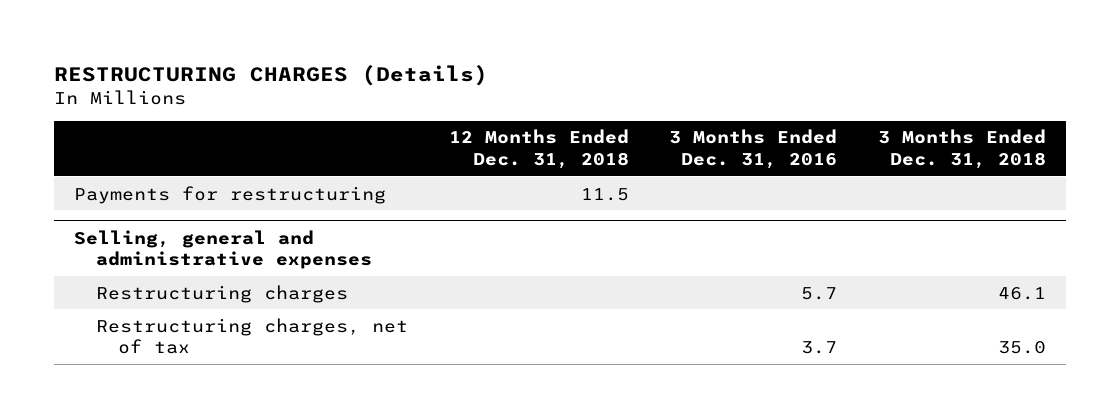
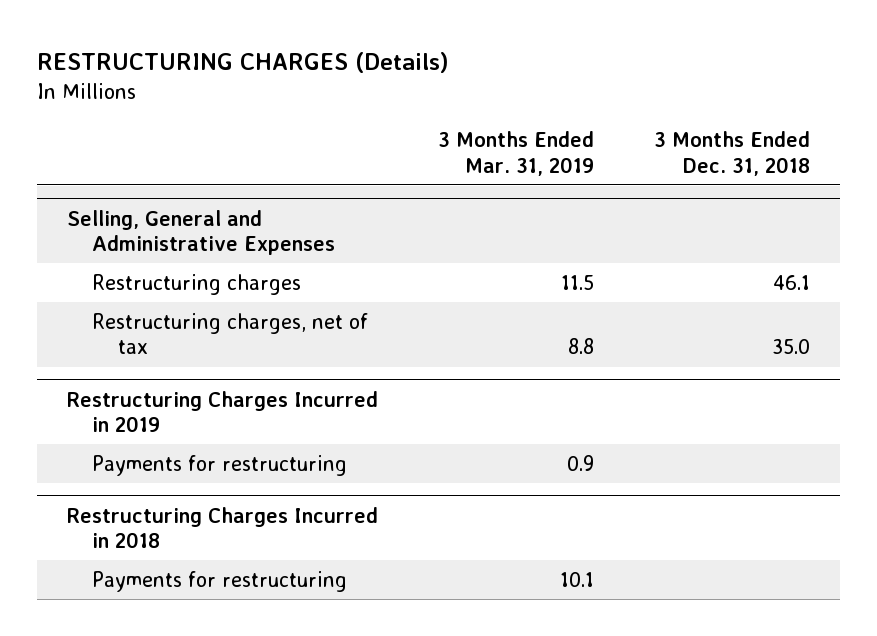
[448,129,629,170] 12 Months Ended Dec. 31, 2018 -> none
[669,129,838,170] 3 Months Ended Dec. 31, 2016 -> none
none -> [437,131,594,176] 3 Months Ended Mar. 31, 2019
[74,185,387,204] Payments for restructuring -> none
[74,229,373,270] Selling, general and administrative expenses -> [66,209,336,256] Selling, General and Administrative Expenses
none -> [66,390,378,433] Restructuring Charges Incurred in 2019
none -> [92,454,348,476] Payments for restructuring
none -> [66,506,378,549] Restructuring Charges Incurred in 2018
none -> [92,570,348,592] Payments for restructuring

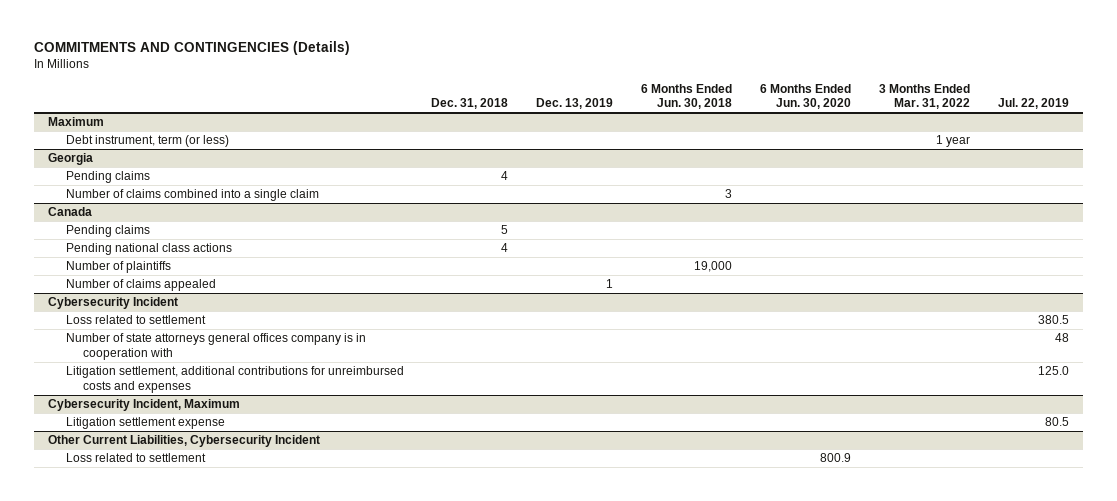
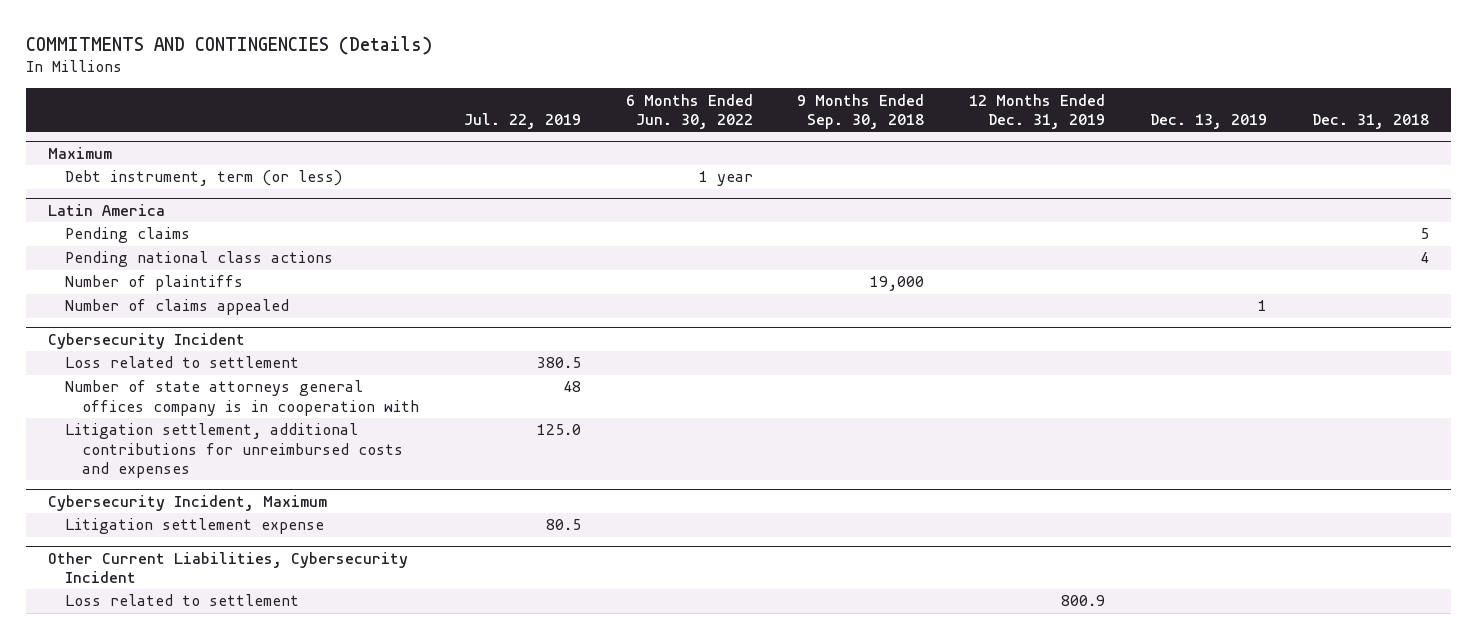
[641,83,733,110] 6 Months Ended Jun. 30, 2018 -> none
[760,83,852,110] 6 Months Ended Jun. 30, 2020 -> none
[879,83,971,110] 3 Months Ended Mar. 31, 2022 -> none
none -> [625,93,753,129] 6 Months Ended Jun. 30, 2022
none -> [797,93,925,129] 9 Months Ended Sep. 30, 2018
none -> [969,93,1106,129] 12 Months Ended Dec. 31, 2019
[47,153,93,166] Georgia -> none
[65,171,150,184] Pending claims -> none
[65,189,319,202] Number of claims combined into a single claim -> none
[47,207,92,217] Canada -> [47,203,165,216] Latin America

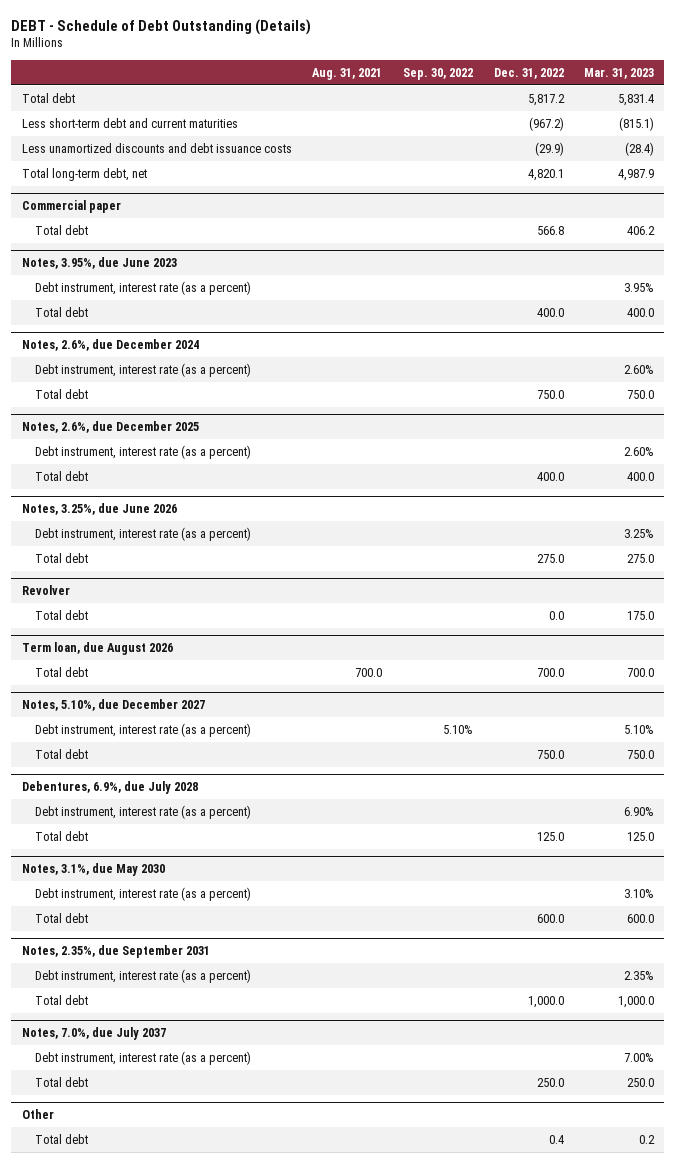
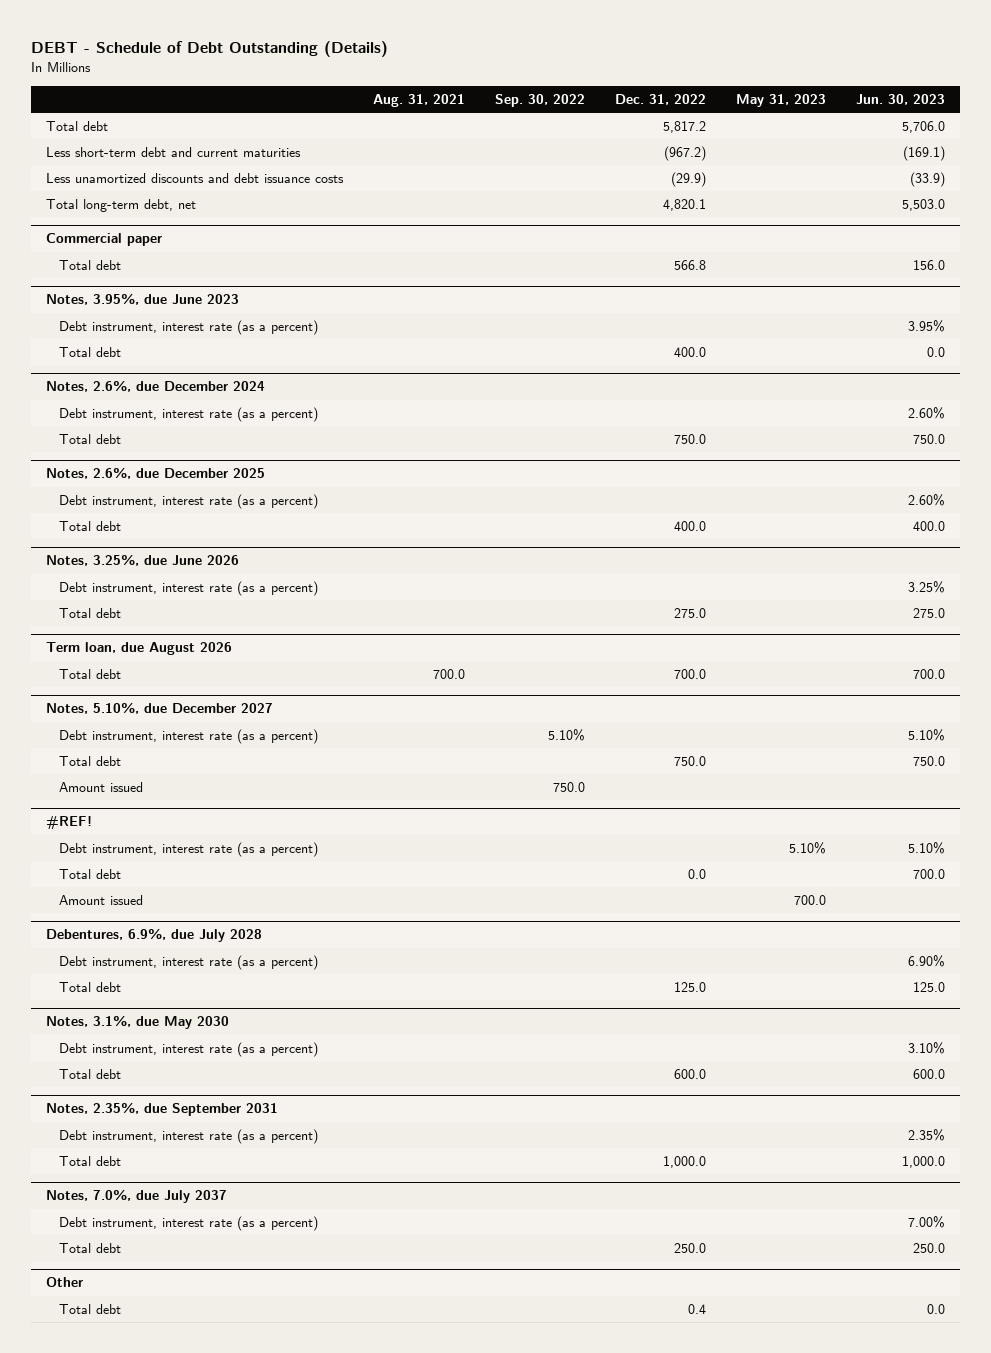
[584,67,655,79] Mar. 31, 2023 -> none
none -> [735,94,826,108] May 31, 2023
none -> [855,94,945,106] Jun. 30, 2023
[21,585,70,596] Revolver -> none
[35,609,89,620] Total debt -> none
none -> [59,782,144,793] Amount issued
none -> [46,816,93,831] #REF!
none -> [59,842,319,858] Debt instrument, interest rate (as a percent)
none -> [59,869,122,880] Total debt
none -> [59,895,144,906] Amount issued

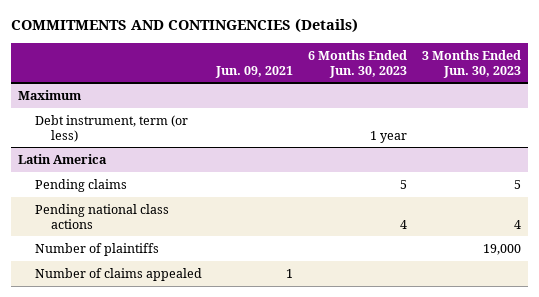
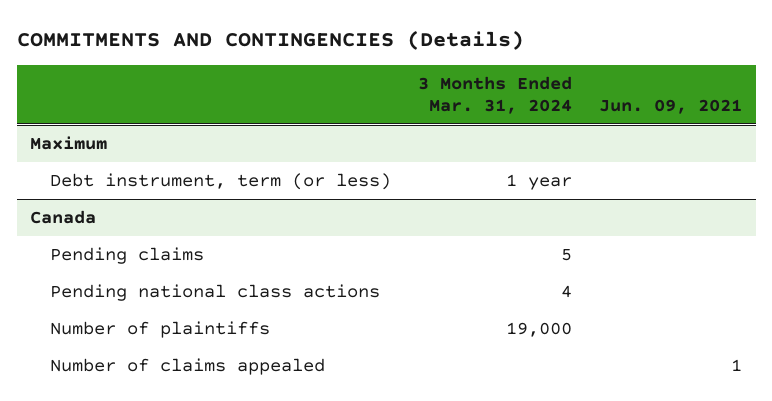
[307,49,407,78] 6 Months Ended Jun. 30, 2023 -> none
[421,49,521,78] 3 Months Ended Jun. 30, 2023 -> none
none -> [418,76,573,115] 3 Months Ended Mar. 31, 2024
[17,153,107,164] Latin America -> [29,210,96,225] Canada

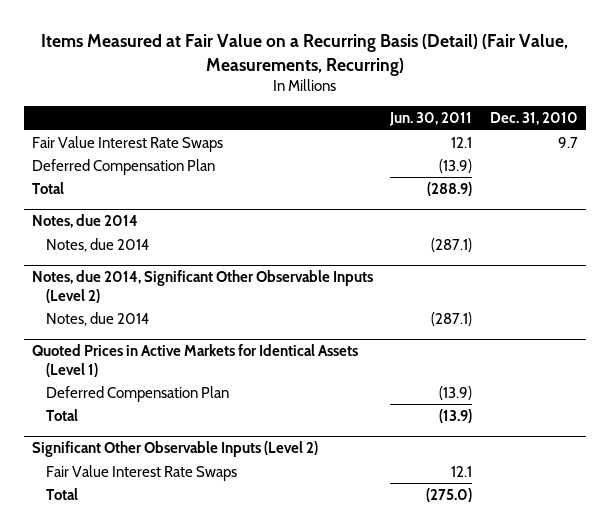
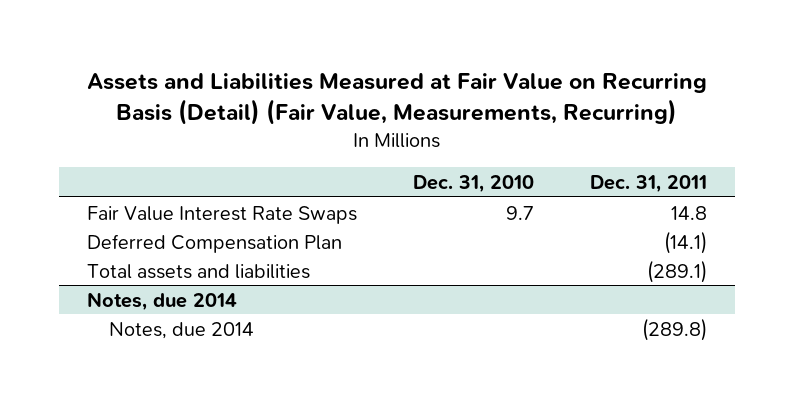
[40,34,568,76] Items Measured at Fair Value on a Recurring Basis (Detail) (Fair Value, Measurements, Recurring) -> [86,73,707,126] Assets and Liabilities Measured at Fair Value on Recurring Basis (Detail) (Fair Value, Measurements, Recurring)
[389,112,473,127] Jun. 30, 2011 -> none
none -> [589,174,707,193] Dec. 31, 2011
[32,181,65,194] Total -> [86,263,310,279] Total assets and liabilities
[32,270,374,304] Notes, due 2014, Significant Other Observable Inputs (Level 2) -> none
[45,311,149,326] Notes, due 2014 -> none
[32,344,359,378] Quoted Prices in Active Markets for Identical Assets (Level 1) -> none
[45,385,229,402] Deferred Compensation Plan -> none
[45,408,78,421] Total -> none
[32,441,319,458] Significant Other Observable Inputs (Level 2) -> none
[45,464,237,481] Fair Value Interest Rate Swaps -> none
[45,487,78,500] Total -> none

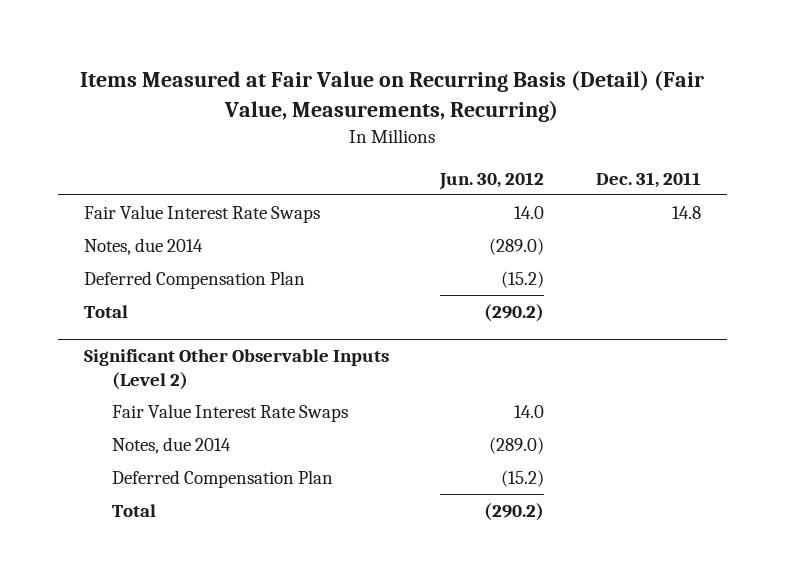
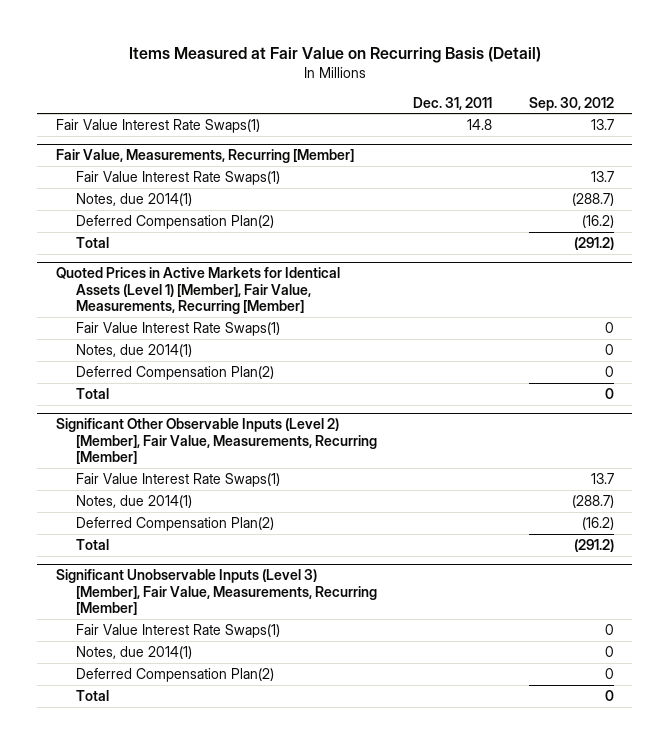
[80,70,705,123] Items Measured at Fair Value on Recurring Basis (Detail) (Fair Value, Measurements, Recurring) -> [128,47,541,64] Items Measured at Fair Value on Recurring Basis (Detail)
[439,172,545,191] Jun. 30, 2012 -> none
none -> [529,96,615,111] Sep. 30, 2012
[83,237,203,255] Notes, due 2014 -> none
[83,270,305,289] Deferred Compensation Plan -> none
[83,304,128,318] Total -> none
[83,204,320,223] Fair Value Interest Rate Swaps -> [55,118,260,133] Fair Value Interest Rate Swaps(1)
none -> [55,149,354,164] Fair Value, Measurements, Recurring [Member]
none -> [75,170,280,185] Fair Value Interest Rate Swaps(1)
none -> [75,192,192,206] Notes, due 2014(1)
none -> [75,214,274,229] Deferred Compensation Plan(2)
none -> [75,236,109,248] Total
none -> [55,267,340,315] Quoted Prices in Active Markets for Identical Assets (Level 1) [Member], Fair Value, Measurements, Recurring [Member]
none -> [75,321,280,336] Fair Value Interest Rate Swaps(1)
none -> [75,343,192,357] Notes, due 2014(1)
none -> [75,365,274,380] Deferred Compensation Plan(2)
none -> [75,387,109,399] Total
[83,349,389,390] Significant Other Observable Inputs (Level 2) -> [55,418,377,465] Significant Other Observable Inputs (Level 2) [Member], Fair Value, Measurements, Recurring [Member]
[111,403,348,422] Fair Value Interest Rate Swaps -> [75,472,280,487] Fair Value Interest Rate Swaps(1)
[111,436,231,454] Notes, due 2014 -> [75,494,192,508] Notes, due 2014(1)
[111,469,333,488] Deferred Compensation Plan -> [75,516,274,531] Deferred Compensation Plan(2)
none -> [55,569,377,616] Significant Unobservable Inputs (Level 3) [Member], Fair Value, Measurements, Recurring [Member]
none -> [75,623,280,638] Fair Value Interest Rate Swaps(1)
none -> [75,645,192,659] Notes, due 2014(1)
none -> [75,667,274,682] Deferred Compensation Plan(2)
none -> [75,689,109,701] Total

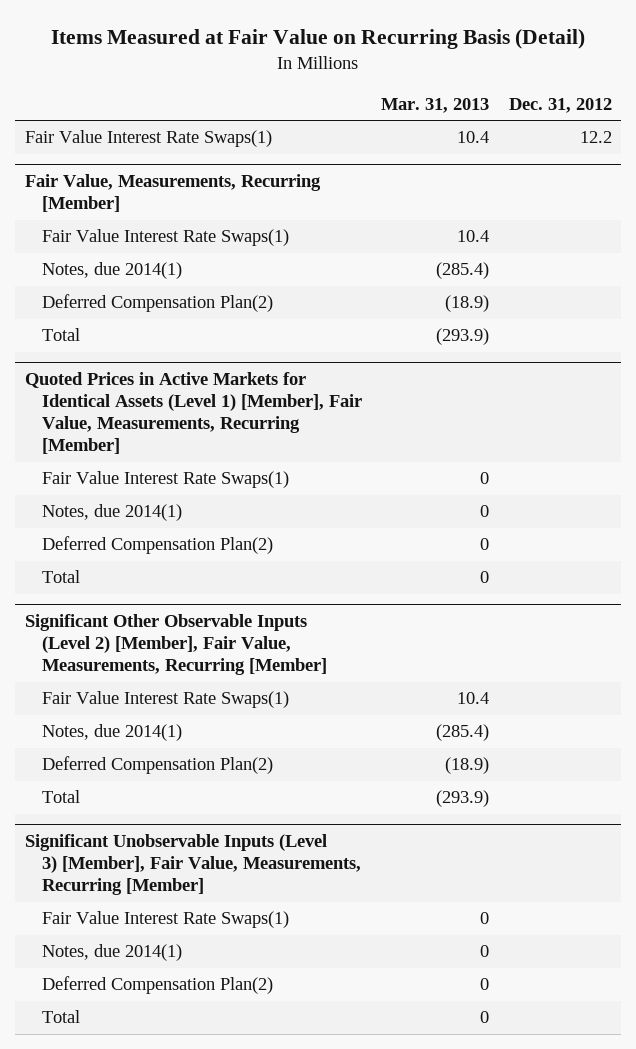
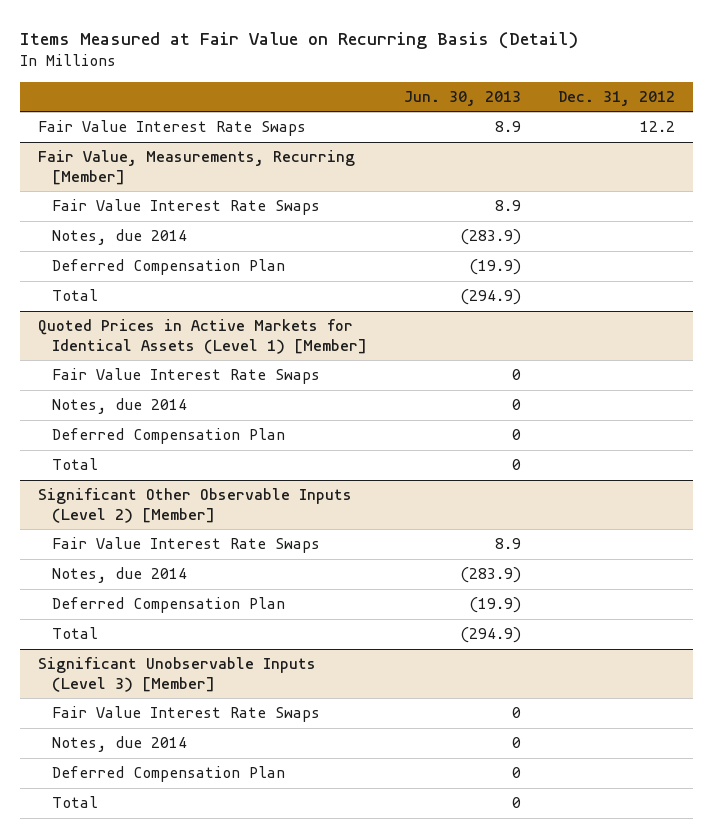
[381,97,490,113] Mar. 31, 2013 -> none
none -> [403,90,521,106] Jun. 30, 2013
[24,130,272,148] Fair Value Interest Rate Swaps(1) -> [38,120,307,137] Fair Value Interest Rate Swaps
[42,229,290,247] Fair Value Interest Rate Swaps(1) -> [52,199,321,216] Fair Value Interest Rate Swaps
[42,262,183,280] Notes, due 2014(1) -> [52,229,188,246] Notes, due 2014
[42,294,274,313] Deferred Compensation Plan(2) -> [52,259,286,276] Deferred Compensation Plan
[24,372,363,455] Quoted Prices in Active Markets for Identical Assets (Level 1) [Member], Fair Value, Measurements, Recurring [Member] -> [38,319,368,354] Quoted Prices in Active Markets for Identical Assets (Level 1) [Member]
[42,471,290,489] Fair Value Interest Rate Swaps(1) -> [52,368,321,385] Fair Value Interest Rate Swaps
[42,504,183,522] Notes, due 2014(1) -> [52,398,188,415] Notes, due 2014
[42,536,274,555] Deferred Compensation Plan(2) -> [52,428,286,445] Deferred Compensation Plan
[24,614,328,676] Significant Other Observable Inputs (Level 2) [Member], Fair Value, Measurements, Recurring [Member] -> [38,488,353,523] Significant Other Observable Inputs (Level 2) [Member]
[42,691,290,709] Fair Value Interest Rate Swaps(1) -> [52,537,321,554] Fair Value Interest Rate Swaps
[42,724,183,742] Notes, due 2014(1) -> [52,567,188,584] Notes, due 2014
[42,756,274,775] Deferred Compensation Plan(2) -> [52,597,286,614] Deferred Compensation Plan
[24,834,362,896] Significant Unobservable Inputs (Level 3) [Member], Fair Value, Measurements, Recurring [Member] -> [38,657,317,692] Significant Unobservable Inputs (Level 3) [Member]
[42,911,290,929] Fair Value Interest Rate Swaps(1) -> [52,706,321,723] Fair Value Interest Rate Swaps
[42,944,183,962] Notes, due 2014(1) -> [52,736,188,753] Notes, due 2014
[42,976,274,995] Deferred Compensation Plan(2) -> [52,766,286,783] Deferred Compensation Plan

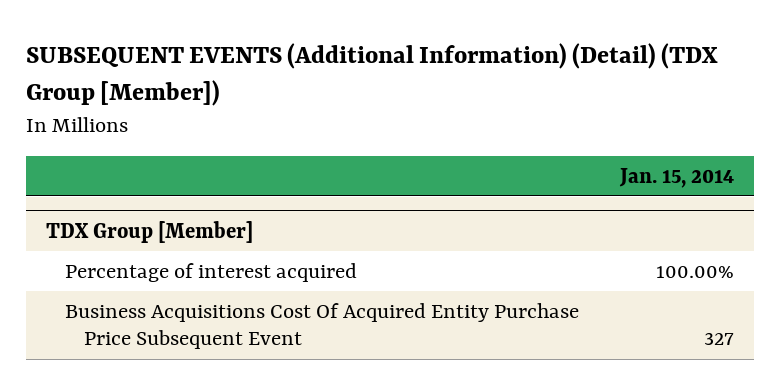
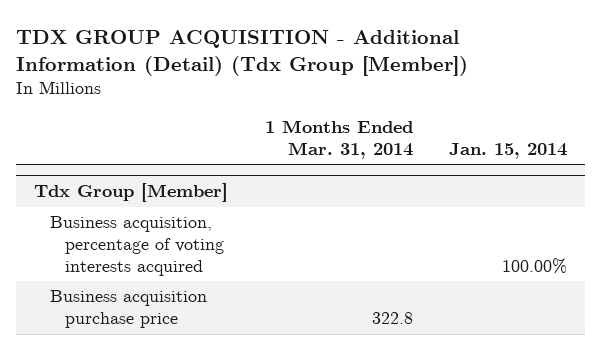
[25,42,718,106] SUBSEQUENT EVENTS (Additional Information) (Detail) (TDX Group [Member]) -> [16,29,469,76] TDX GROUP ACQUISITION - Additional Information (Detail) (Tdx Group [Member])
none -> [264,120,413,160] 1 Months Ended Mar. 31, 2014
[65,302,580,350] Business Acquisitions Cost Of Acquired Entity Purchase Price Subsequent Event -> none
[46,220,254,243] TDX Group [Member] -> [34,183,229,203] Tdx Group [Member]
[65,262,358,282] Percentage of interest acquired -> [49,216,225,276] Business acquisition, percentage of voting interests acquired
none -> [49,290,207,329] Business acquisition purchase price

